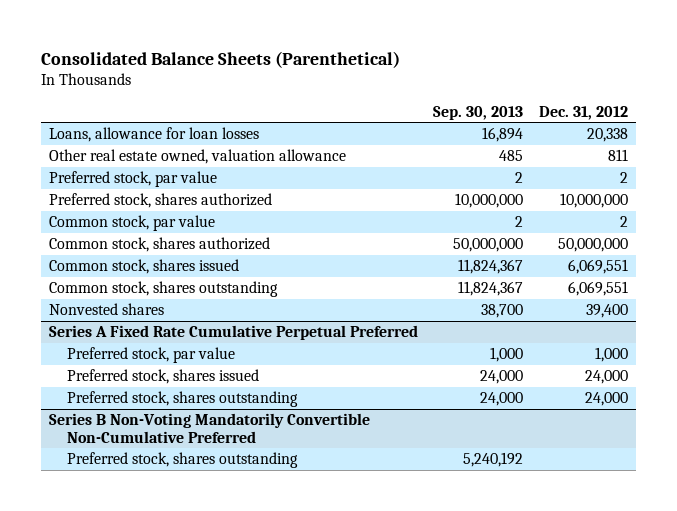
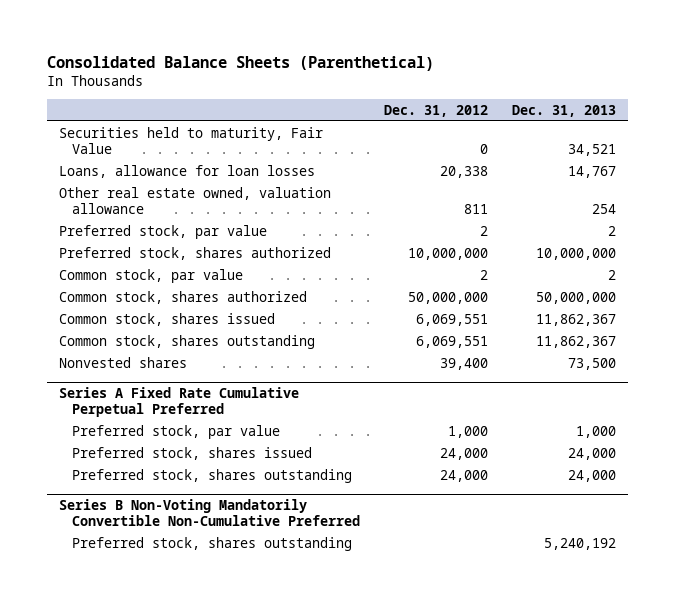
[433,105,524,120] Sep. 30, 2013 -> none
none -> [512,104,617,117] Dec. 31, 2013
none -> [58,126,323,155] Securities held to maturity, Fair Value

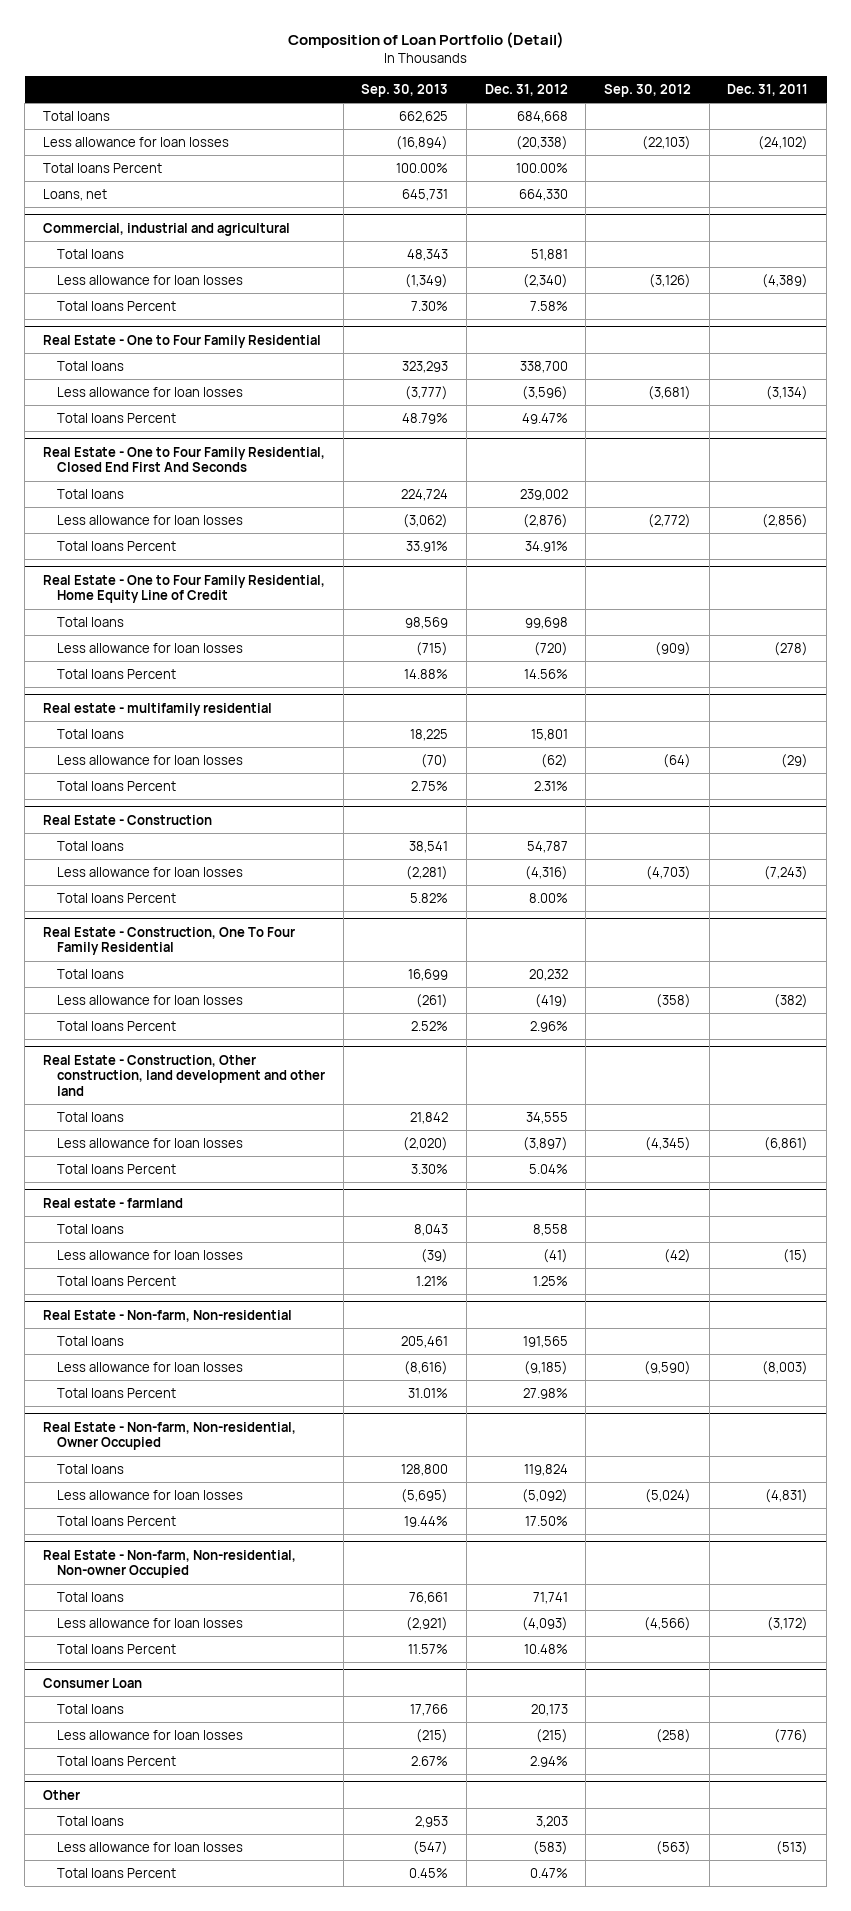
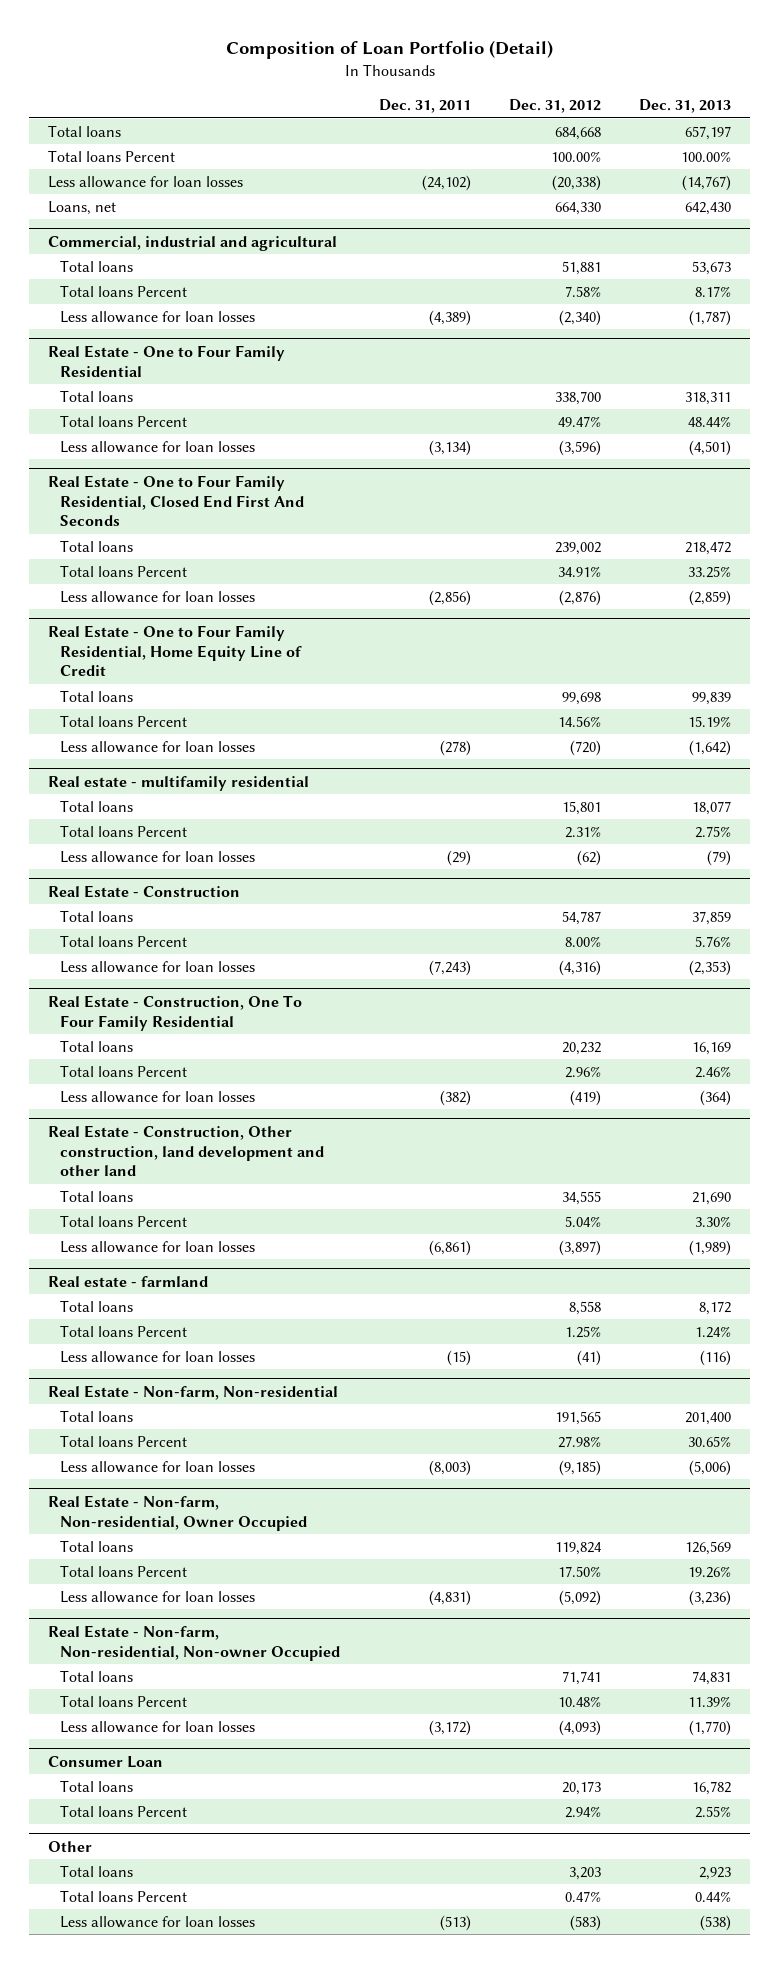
[361,84,449,98] Sep. 30, 2013 -> none
[604,84,692,98] Sep. 30, 2012 -> none
none -> [639,99,732,114] Dec. 31, 2013
[42,136,229,147] Less allowance for loan losses -> [48,175,244,188] Less allowance for loan losses
[56,274,243,285] Less allowance for loan losses -> [60,310,256,323] Less allowance for loan losses
[56,386,243,397] Less allowance for loan losses -> [60,440,256,453] Less allowance for loan losses
[56,514,243,525] Less allowance for loan losses -> [60,590,256,603] Less allowance for loan losses
[56,642,243,653] Less allowance for loan losses -> [60,740,256,753] Less allowance for loan losses
[56,754,243,765] Less allowance for loan losses -> [60,850,256,863] Less allowance for loan losses
[56,866,243,877] Less allowance for loan losses -> [60,960,256,973] Less allowance for loan losses
[56,994,243,1005] Less allowance for loan losses -> [60,1090,256,1103] Less allowance for loan losses
[56,1137,243,1148] Less allowance for loan losses -> [60,1240,256,1253] Less allowance for loan losses
[56,1249,243,1260] Less allowance for loan losses -> [60,1350,256,1363] Less allowance for loan losses
[56,1361,243,1372] Less allowance for loan losses -> [60,1460,256,1473] Less allowance for loan losses
[56,1489,243,1500] Less allowance for loan losses -> [60,1590,256,1603] Less allowance for loan losses
[56,1617,243,1628] Less allowance for loan losses -> [60,1720,256,1733] Less allowance for loan losses
[56,1729,243,1740] Less allowance for loan losses -> none
[56,1841,243,1852] Less allowance for loan losses -> [60,1915,256,1928] Less allowance for loan losses

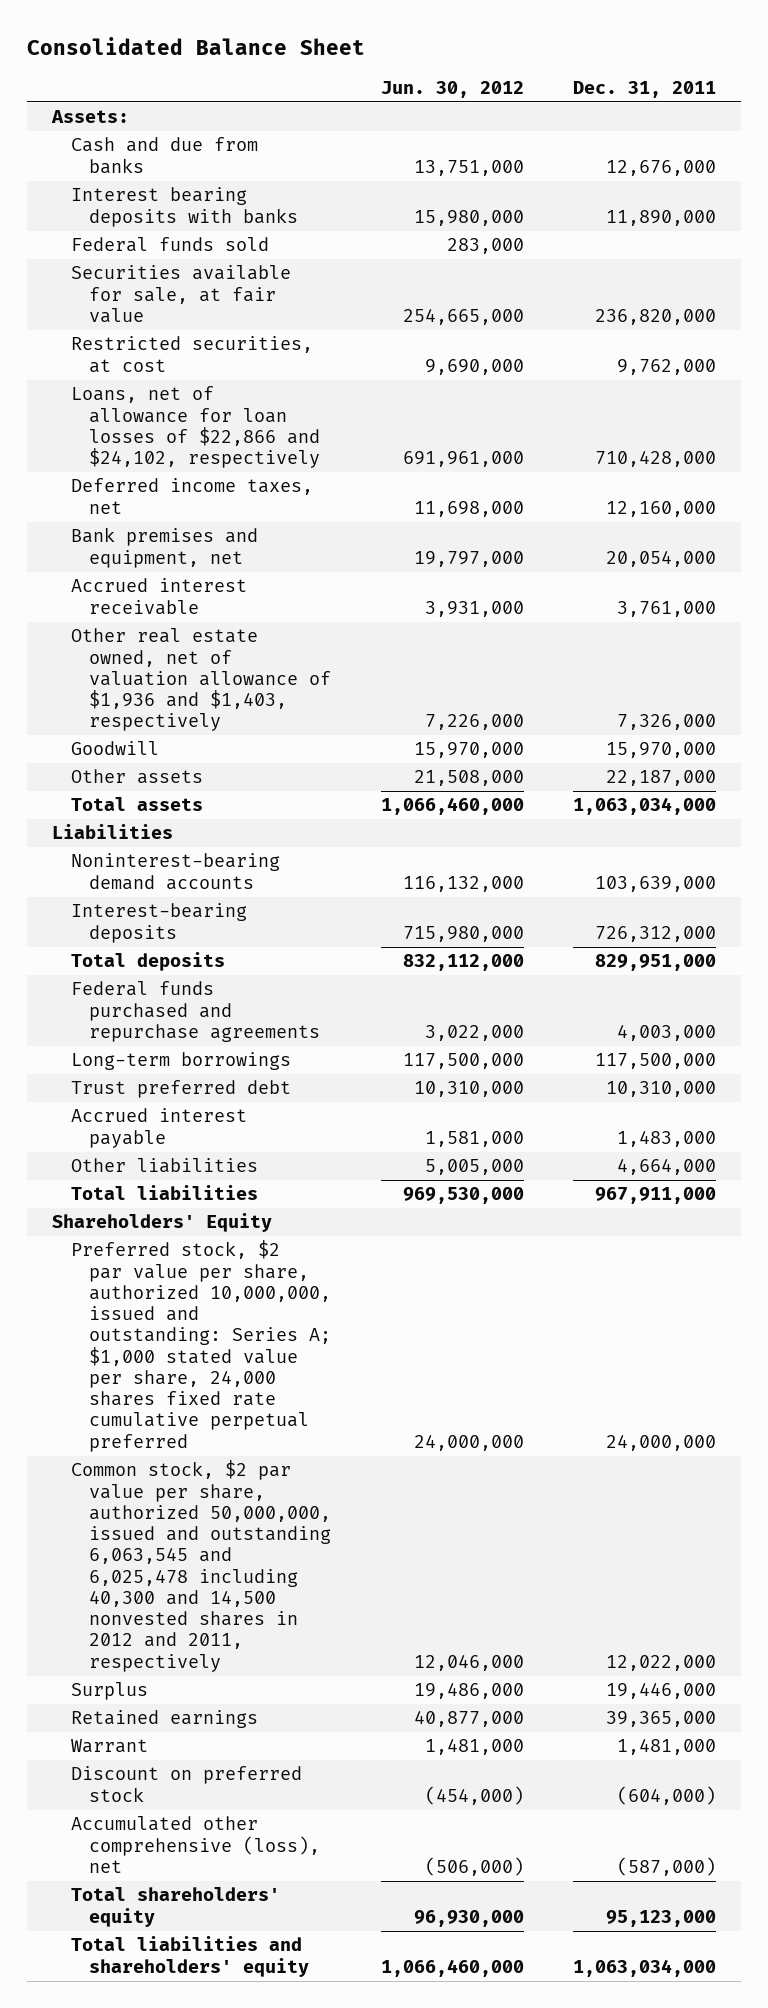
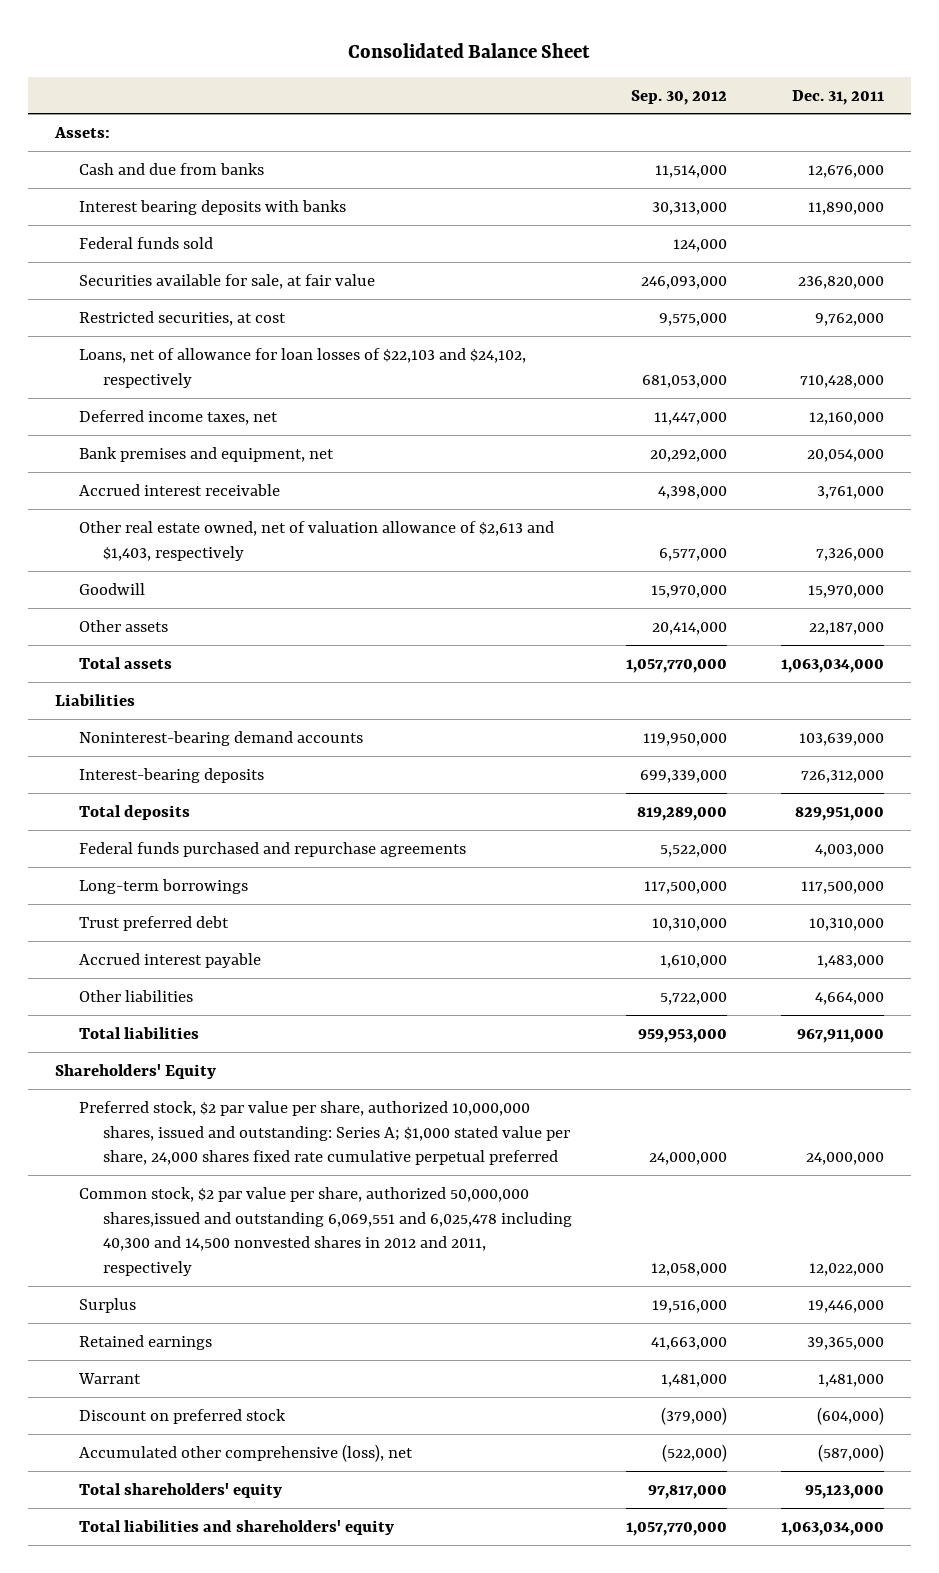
[380,80,524,98] Jun. 30, 2012 -> none
none -> [631,89,728,105] Sep. 30, 2012
[70,386,321,469] Loans, net of allowance for loan losses of $22,866 and $24,102, respectively -> [79,347,527,388] Loans, net of allowance for loan losses of $22,103 and $24,102, respectively
[70,628,332,732] Other real estate owned, net of valuation allowance of $1,936 and $1,403, respectively -> [79,520,555,561] Other real estate owned, net of valuation allowance of $2,613 and $1,403, respectively
[70,1240,332,1452] Preferred stock, $2 par value per share, authorized 10,000,000, issued and outstanding: Series A; $1,000 stated value per share, 24,000 shares fixed rate cumulative perpetual preferred -> [79,1100,571,1166] Preferred stock, $2 par value per share, authorized 10,000,000 shares, issued and outstanding: Series A; $1,000 stated value per share, 24,000 shares fixed rate cumulative perpetual preferred
[70,1460,332,1672] Common stock, $2 par value per share, authorized 50,000,000, issued and outstanding 6,063,545 and 6,025,478 including 40,300 and 14,500 nonvested shares in 2012 and 2011, respectively -> [79,1186,573,1277] Common stock, $2 par value per share, authorized 50,000,000 shares,issued and outstanding 6,069,551 and 6,025,478 including 40,300 and 14,500 nonvested shares in 2012 and 2011, respectively

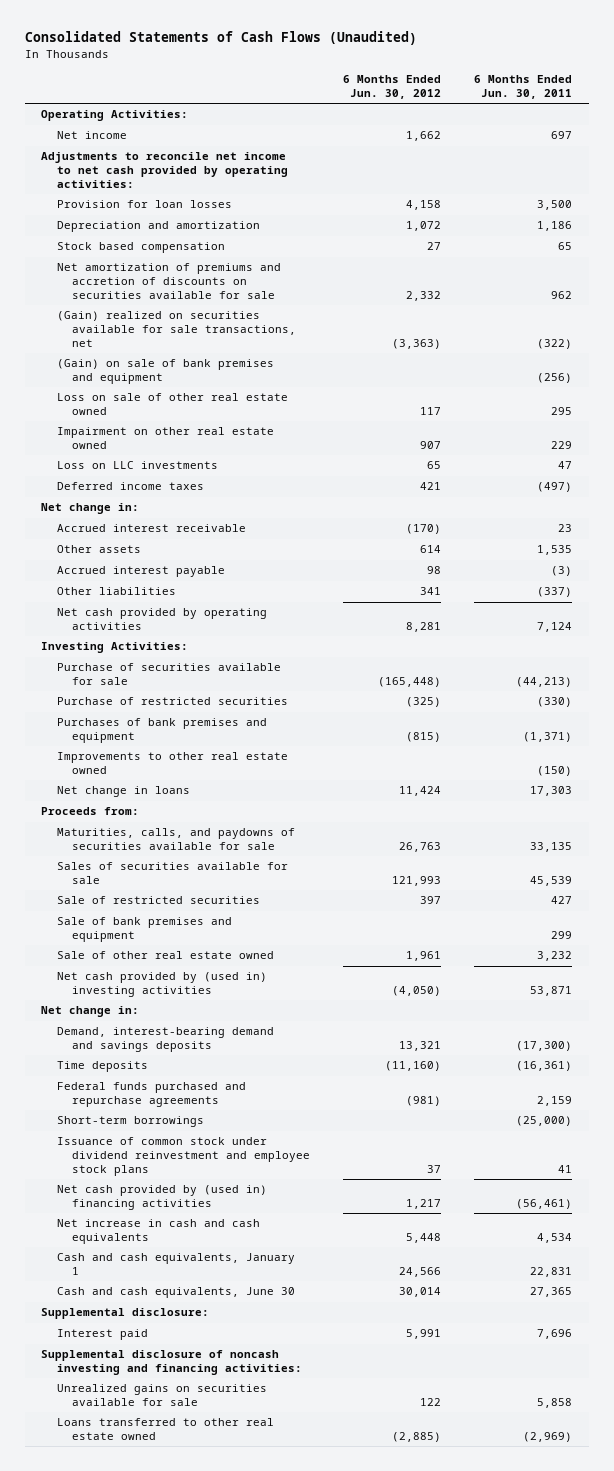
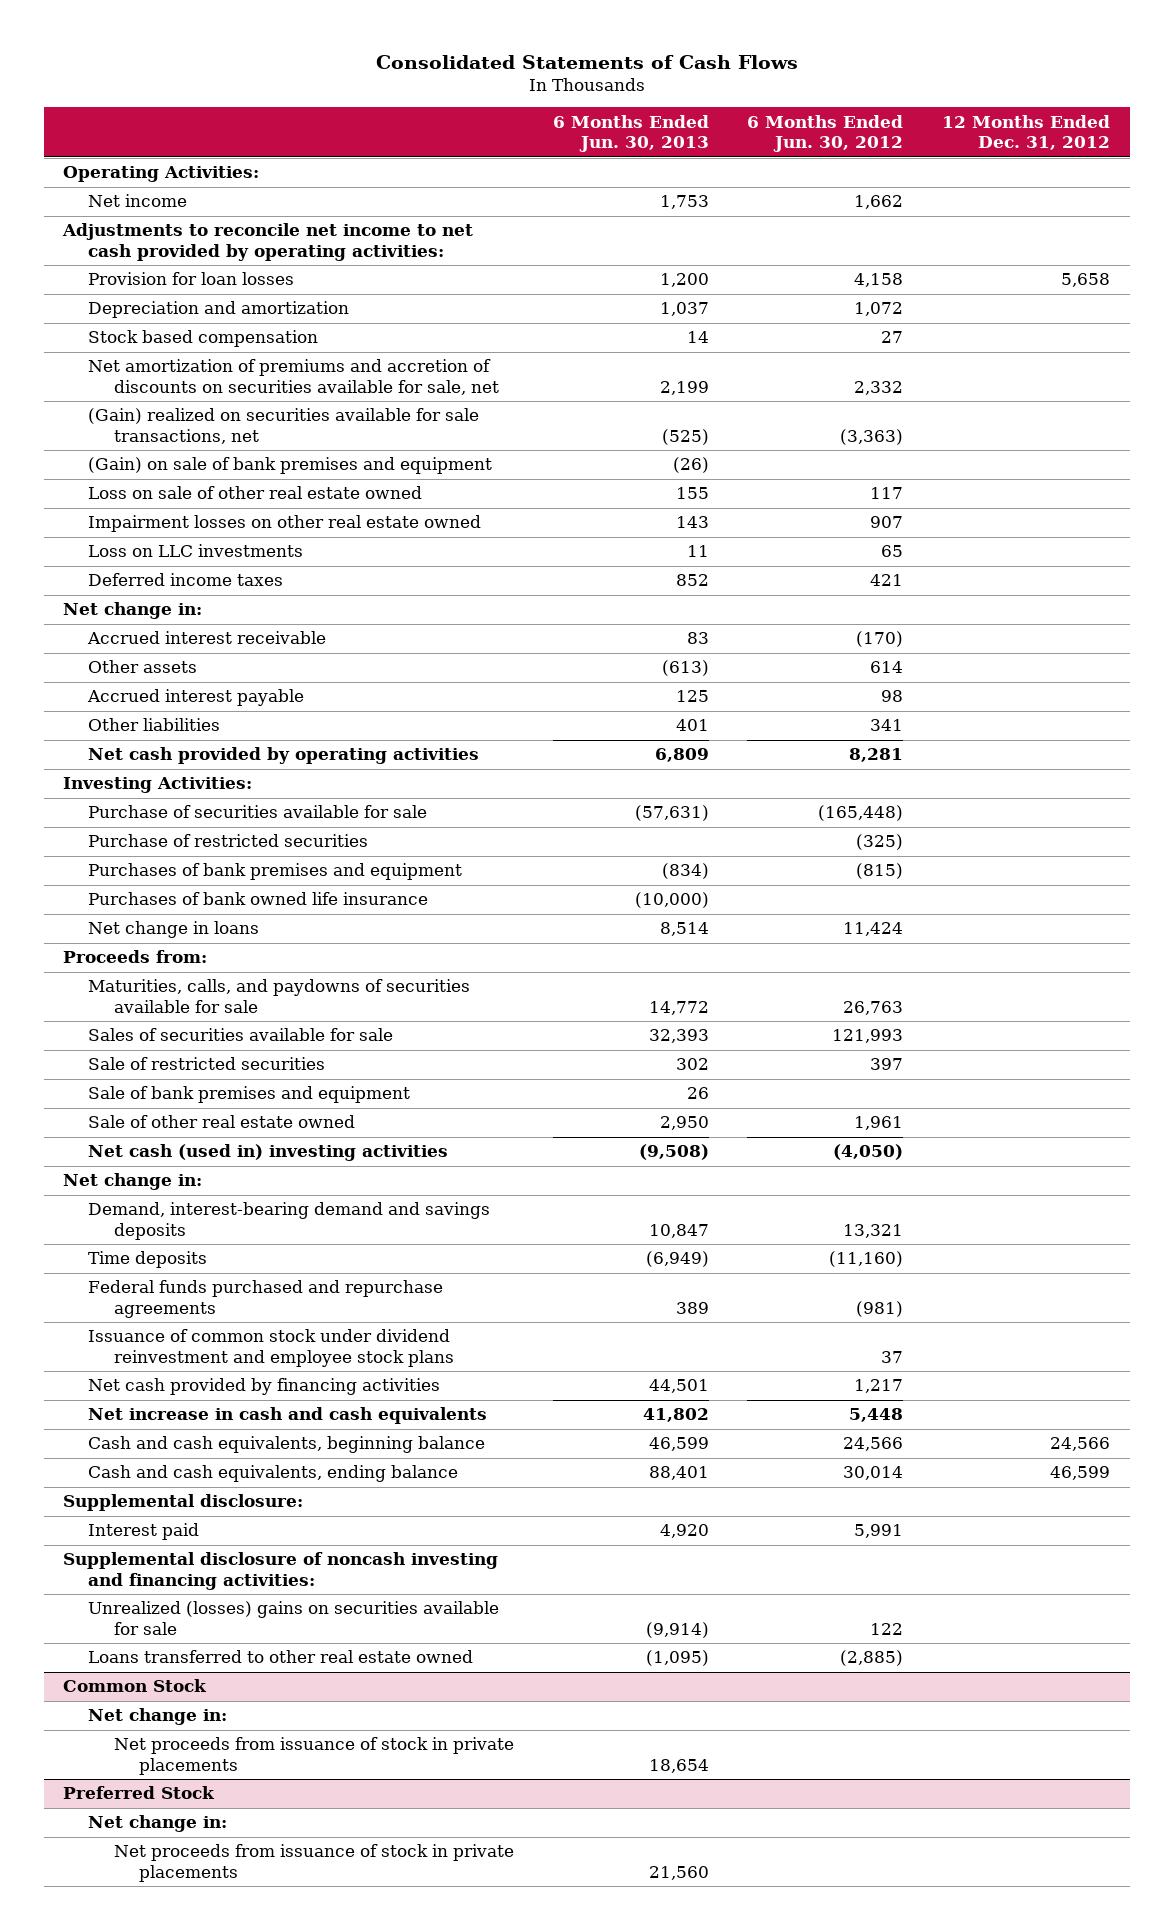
[24,31,417,46] Consolidated Statements of Cash Flows (Unaudited) -> [375,54,798,69] Consolidated Statements of Cash Flows
[474,75,573,99] 6 Months Ended Jun. 30, 2011 -> none
none -> [552,114,709,153] 6 Months Ended Jun. 30, 2013
none -> [942,114,1111,151] 12 Months Ended Dec. 31, 2012
[56,263,281,299] Net amortization of premiums and accretion of discounts on securities available for sale -> [88,359,499,395] Net amortization of premiums and accretion of discounts on securities available for sale, net
[56,427,274,450] Impairment on other real estate owned -> [88,515,482,533] Impairment losses on other real estate owned
[56,752,288,775] Improvements to other real estate owned -> none
none -> [88,892,429,906] Purchases of bank owned life insurance
[56,972,267,998] Net cash provided by (used in) investing activities -> [88,1144,449,1162] Net cash (used in) investing activities
[56,1116,204,1128] Short-term borrowings -> none
[56,1185,267,1211] Net cash provided by (used in) financing activities -> [88,1378,441,1396] Net cash provided by financing activities
[56,1253,295,1276] Cash and cash equivalents, January 1 -> [88,1436,486,1454] Cash and cash equivalents, beginning balance
[56,1287,295,1299] Cash and cash equivalents, June 30 -> [88,1465,459,1483] Cash and cash equivalents, ending balance
[56,1384,267,1407] Unrealized gains on securities available for sale -> [88,1601,500,1635] Unrealized (losses) gains on securities available for sale
none -> [62,1679,207,1693] Common Stock
none -> [88,1708,228,1726] Net change in:
none -> [113,1737,514,1775] Net proceeds from issuance of stock in private placements
none -> [62,1786,215,1800] Preferred Stock
none -> [88,1815,228,1833] Net change in:
none -> [113,1844,514,1882] Net proceeds from issuance of stock in private placements

